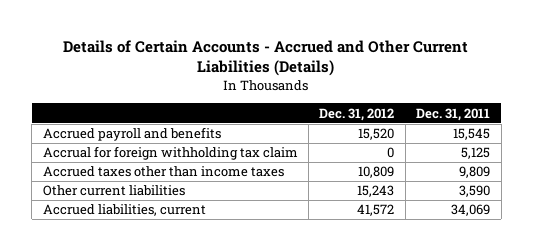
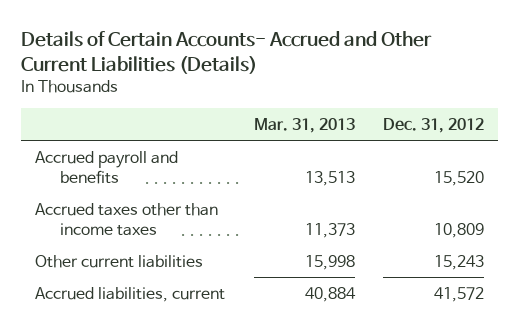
[63,39,469,77] Details of Certain Accounts - Accrued and Other Current Liabilities (Details) -> [21,30,433,74] Details of Certain Accounts- Accrued and Other Current Liabilities (Details)
[416,107,491,121] Dec. 31, 2011 -> none
none -> [253,117,355,133] Mar. 31, 2013
[42,146,298,161] Accrual for foreign withholding tax claim -> none

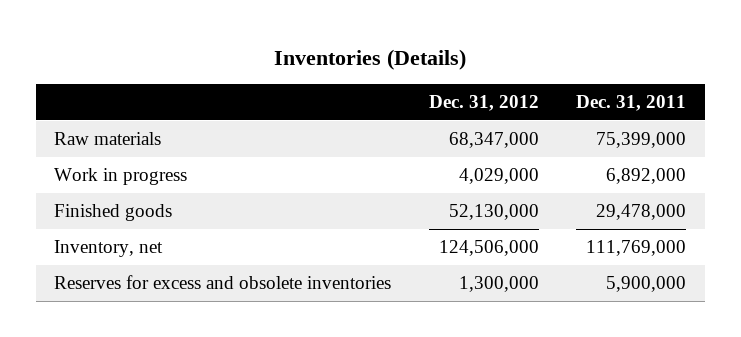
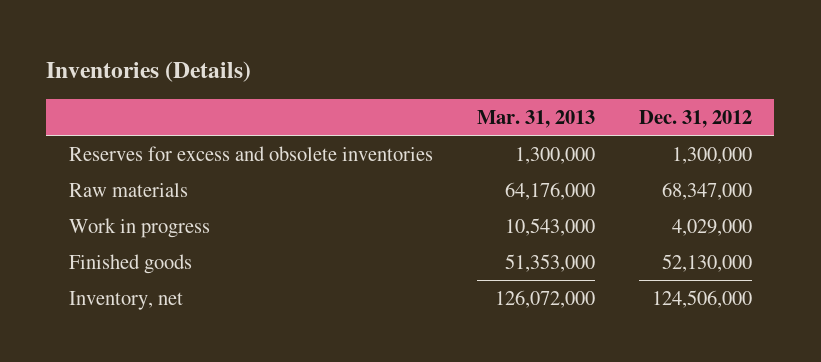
[576,95,687,112] Dec. 31, 2011 -> none
none -> [476,109,595,128] Mar. 31, 2013
[54,274,392,289] Reserves for excess and obsolete inventories -> [68,145,433,161] Reserves for excess and obsolete inventories

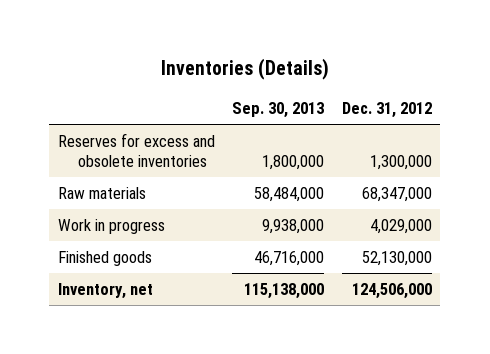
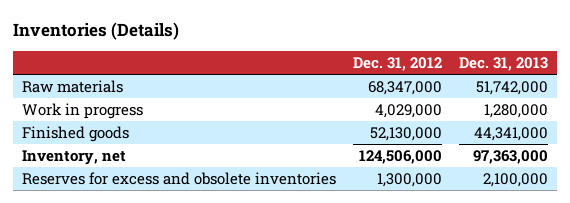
[232,102,325,119] Sep. 30, 2013 -> none
none -> [458,57,548,72] Dec. 31, 2013
[58,133,216,167] Reserves for excess and obsolete inventories -> [21,171,336,185] Reserves for excess and obsolete inventories

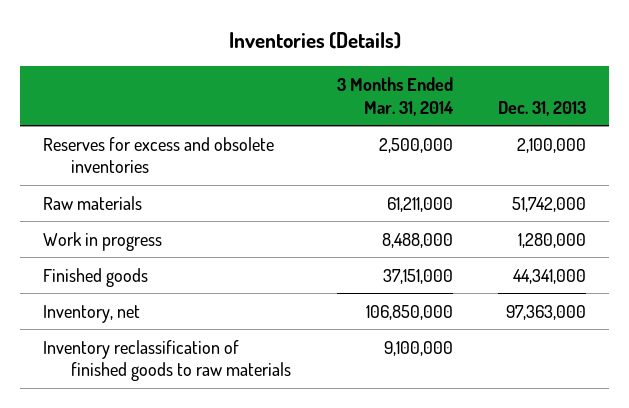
[352,57,442,72] Dec. 31, 2012 -> none
none -> [336,77,454,116] 3 Months Ended Mar. 31, 2014
[21,171,336,185] Reserves for excess and obsolete inventories -> [42,136,274,174] Reserves for excess and obsolete inventories
none -> [42,339,292,382] Inventory reclassification of finished goods to raw materials

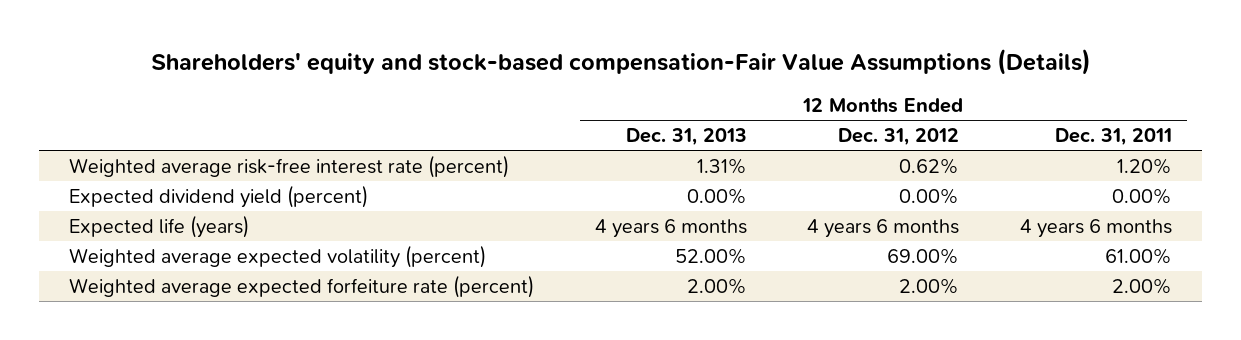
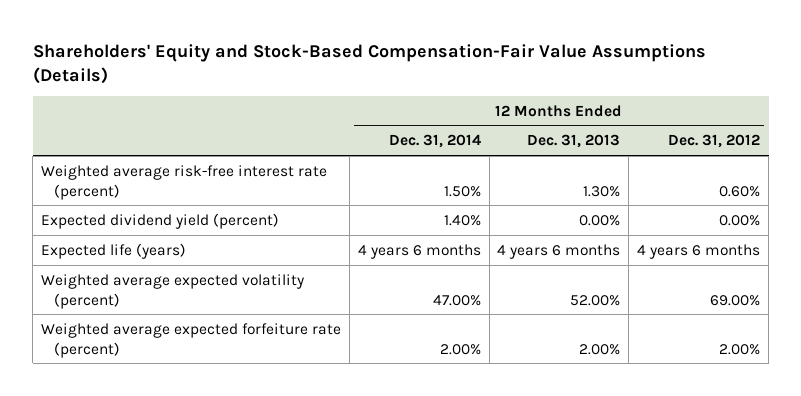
[150,49,1091,76] Shareholders' equity and stock-based compensation-Fair Value Assumptions (Details) -> [32,43,706,84] Shareholders' Equity and Stock-Based Compensation-Fair Value Assumptions (Details)
[1054,128,1172,147] Dec. 31, 2011 -> none
none -> [388,134,481,149] Dec. 31, 2014
[696,157,747,174] 1.31% -> [583,185,621,197] 1.30%
[899,157,960,174] 0.62% -> [719,185,761,197] 0.60%

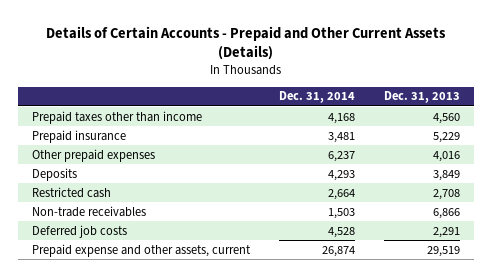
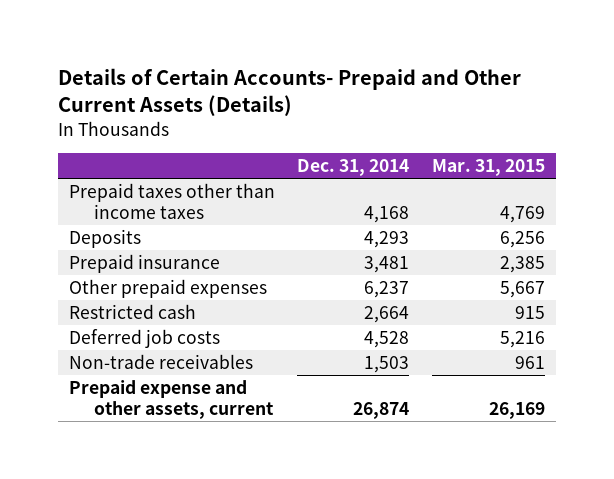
[46,25,447,61] Details of Certain Accounts - Prepaid and Other Current Assets (Details) -> [57,67,521,117] Details of Certain Accounts- Prepaid and Other Current Assets (Details)
[383,91,460,104] Dec. 31, 2013 -> none
none -> [431,159,545,177] Mar. 31, 2015
[32,110,203,124] Prepaid taxes other than income -> [69,182,276,219] Prepaid taxes other than income taxes
[32,167,78,181] Deposits -> [69,228,142,248] Deposits
[32,205,147,217] Non-trade receivables -> [69,353,254,369] Non-trade receivables

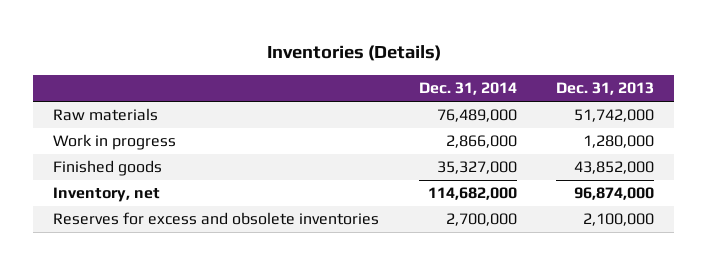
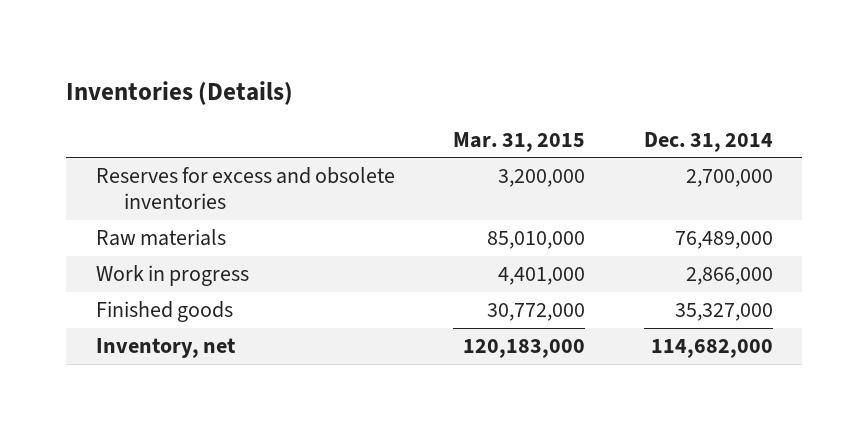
[556,82,655,96] Dec. 31, 2013 -> none
none -> [453,131,586,152] Mar. 31, 2015
[53,212,380,226] Reserves for excess and obsolete inventories -> [95,167,395,210] Reserves for excess and obsolete inventories

